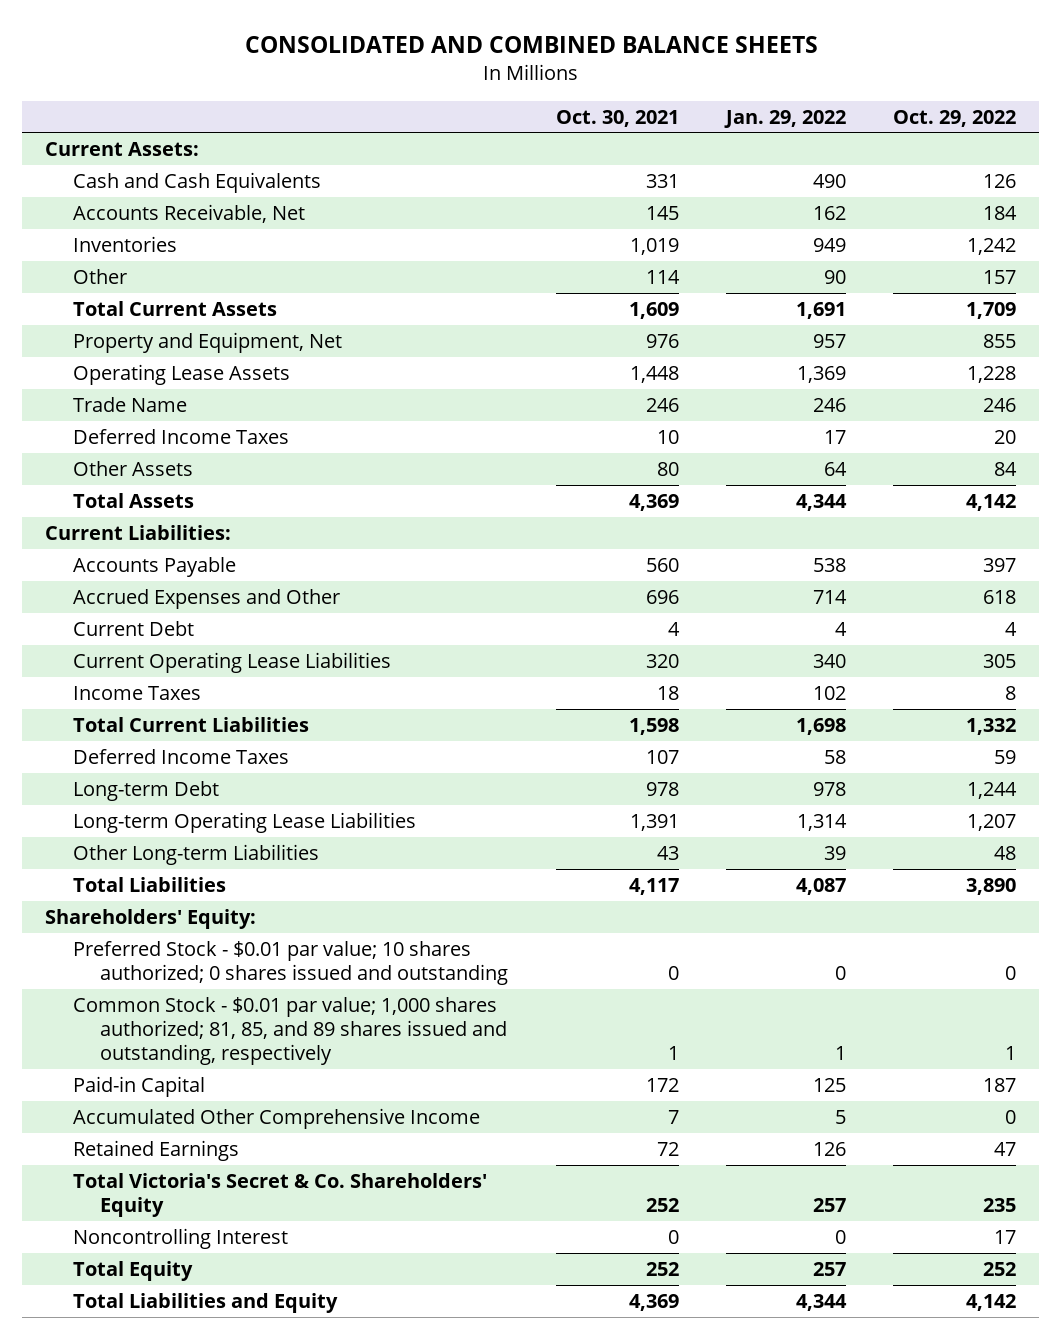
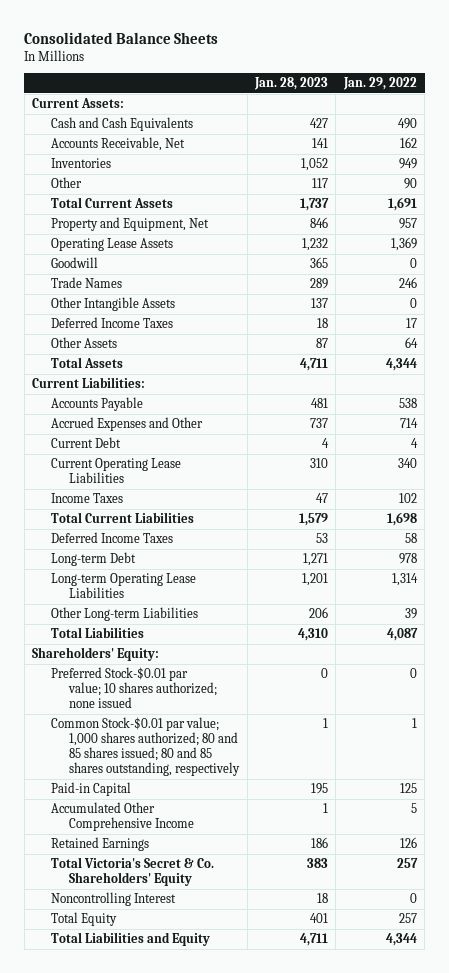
[244,36,818,54] CONSOLIDATED AND COMBINED BALANCE SHEETS -> [24,31,219,44] Consolidated Balance Sheets
[555,109,679,127] Oct. 30, 2021 -> none
[892,109,1016,127] Oct. 29, 2022 -> none
none -> [254,77,329,91] Jan. 28, 2023
none -> [50,257,98,269] Goodwill
[72,397,187,413] Trade Name -> [50,277,122,289] Trade Names
none -> [50,297,175,312] Other Intangible Assets
[72,941,509,986] Preferred Stock - $0.01 par value; 10 shares authorized; 0 shares issued and outstanding -> [50,667,218,709] Preferred Stock-$0.01 par value; 10 shares authorized; none issued
[72,997,508,1066] Common Stock - $0.01 par value; 1,000 shares authorized; 81, 85, and 89 shares issued and outstanding, respectively -> [50,717,241,777] Common Stock-$0.01 par value; 1,000 shares authorized; 80 and 85 shares issued; 80 and 85 shares outstanding, respectively

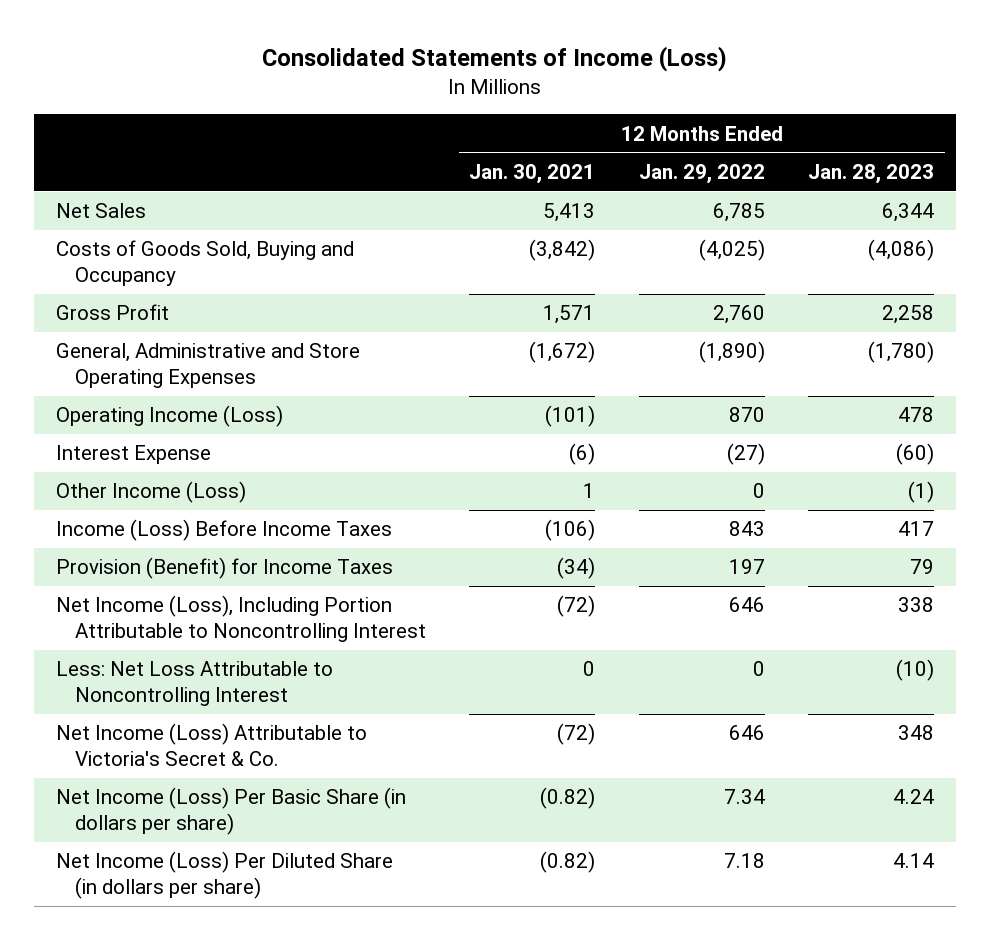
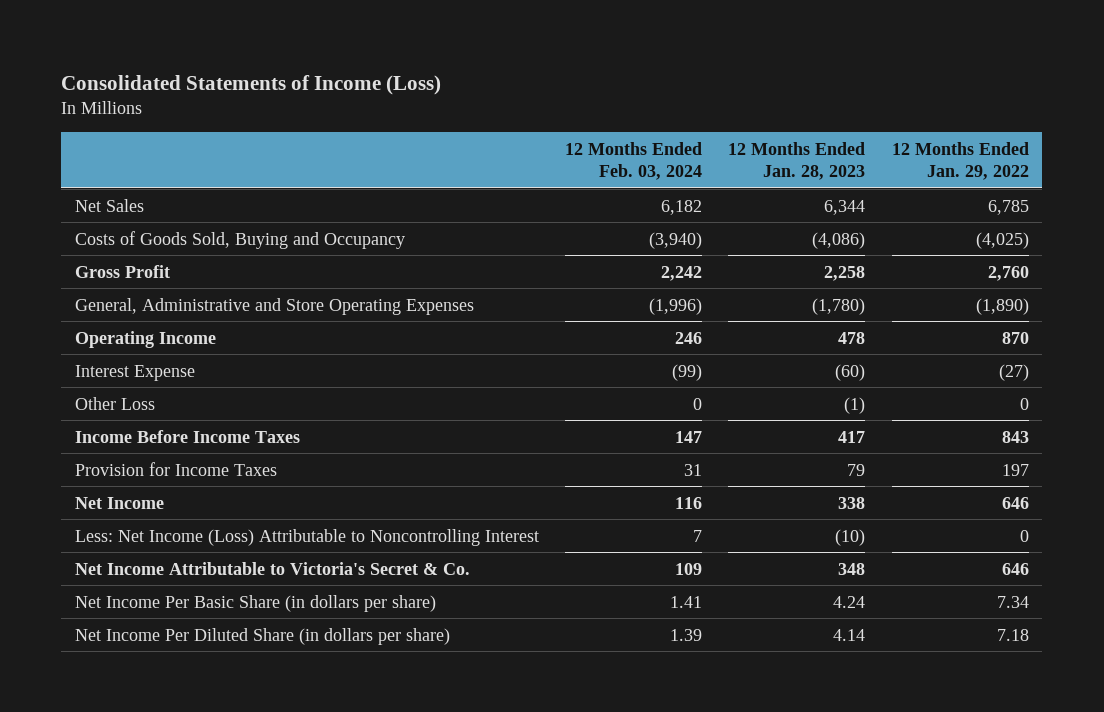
[469,163,596,184] Jan. 30, 2021 -> none
none -> [565,141,703,180] 12 Months Ended Feb. 03, 2024
[56,405,284,428] Operating Income (Loss) -> [74,330,216,348] Operating Income
[56,481,247,504] Other Income (Loss) -> [74,396,155,410] Other Loss
[56,519,393,542] Income (Loss) Before Income Taxes -> [74,429,300,443] Income Before Income Taxes
[56,557,394,580] Provision (Benefit) for Income Taxes -> [74,461,277,476] Provision for Income Taxes
[56,595,426,643] Net Income (Loss), Including Portion Attributable to Noncontrolling Interest -> [74,496,164,509] Net Income
[56,661,334,707] Less: Net Loss Attributable to Noncontrolling Interest -> [74,528,539,546] Less: Net Income (Loss) Attributable to Noncontrolling Interest
[56,723,368,767] Net Income (Loss) Attributable to Victoria's Secret & Co. -> [74,561,470,575] Net Income Attributable to Victoria's Secret & Co.
[56,787,407,836] Net Income (Loss) Per Basic Share (in dollars per share) -> [74,594,436,612] Net Income Per Basic Share (in dollars per share)
[56,851,394,900] Net Income (Loss) Per Diluted Share (in dollars per share) -> [74,627,450,645] Net Income Per Diluted Share (in dollars per share)

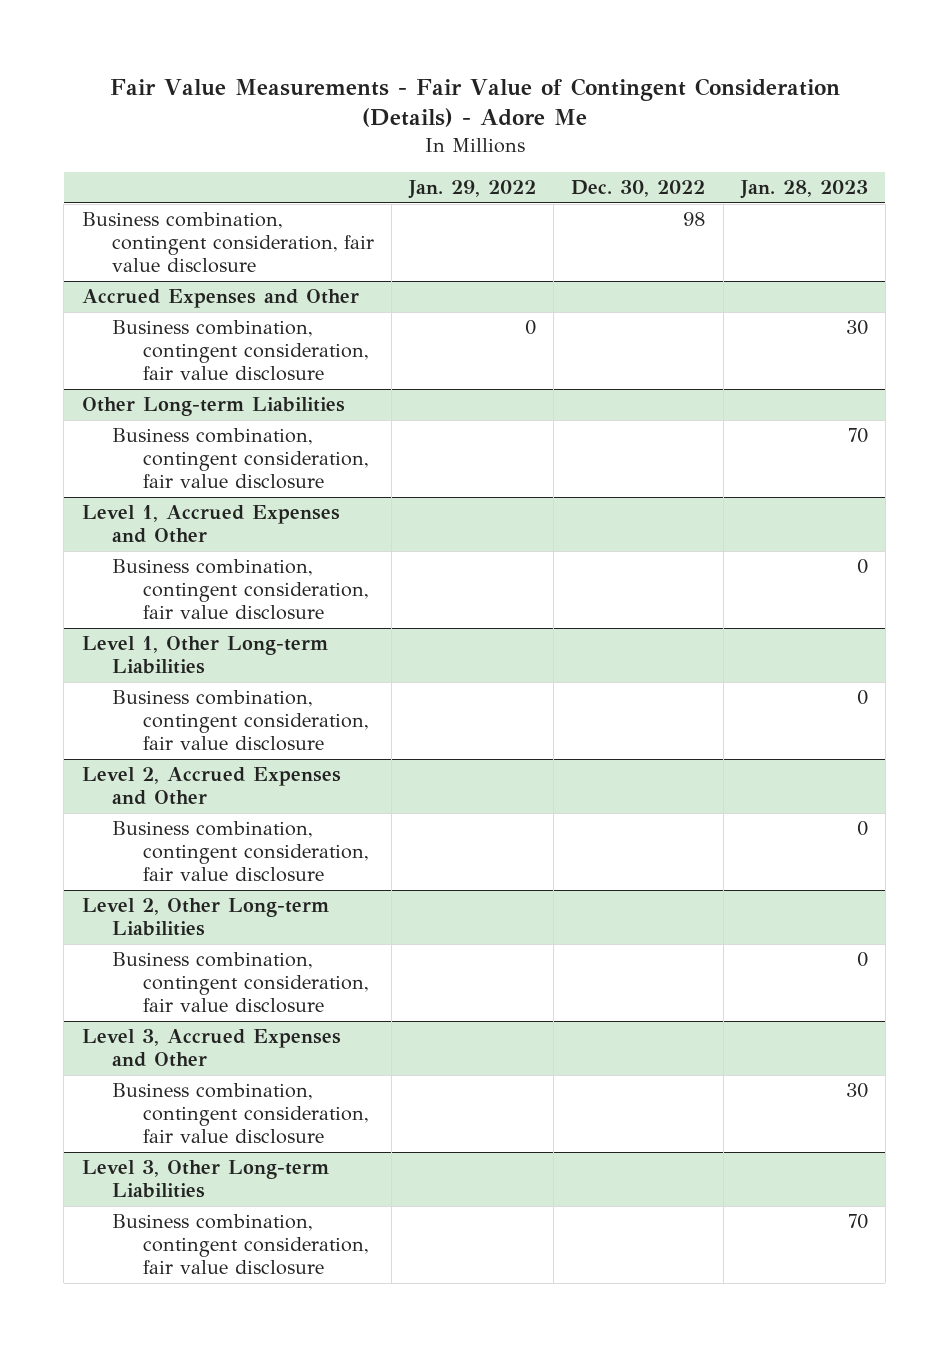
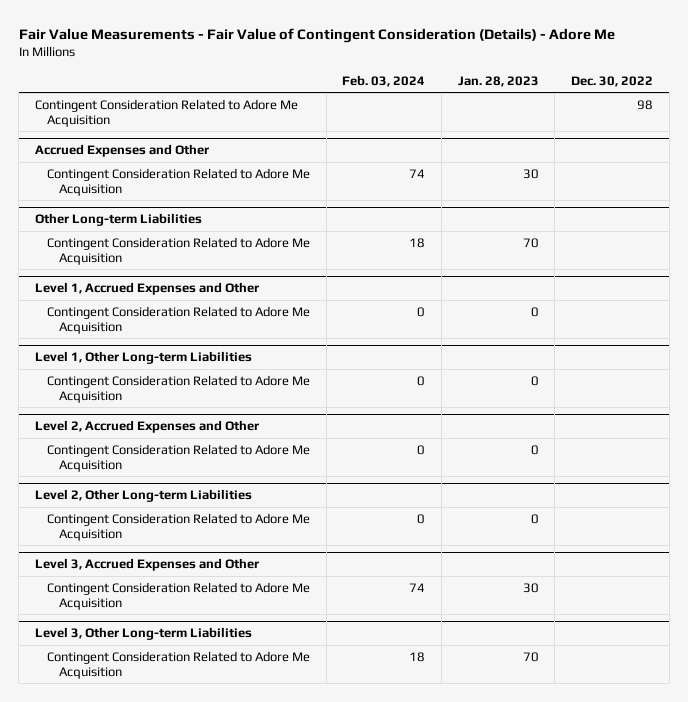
[408,180,537,200] Jan. 29, 2022 -> none
none -> [342,74,426,87] Feb. 03, 2024
[81,212,375,274] Business combination, contingent consideration, fair value disclosure -> [35,98,299,127] Contingent Consideration Related to Adore Me Acquisition
[112,320,369,382] Business combination, contingent consideration, fair value disclosure -> [46,167,310,196] Contingent Consideration Related to Adore Me Acquisition
[112,428,369,490] Business combination, contingent consideration, fair value disclosure -> [46,236,310,265] Contingent Consideration Related to Adore Me Acquisition
[112,559,369,621] Business combination, contingent consideration, fair value disclosure -> [46,305,310,334] Contingent Consideration Related to Adore Me Acquisition
[112,690,369,752] Business combination, contingent consideration, fair value disclosure -> [46,374,310,403] Contingent Consideration Related to Adore Me Acquisition
[112,821,369,883] Business combination, contingent consideration, fair value disclosure -> [46,443,310,472] Contingent Consideration Related to Adore Me Acquisition
[112,952,369,1014] Business combination, contingent consideration, fair value disclosure -> [46,512,310,541] Contingent Consideration Related to Adore Me Acquisition
[112,1083,369,1145] Business combination, contingent consideration, fair value disclosure -> [46,581,310,610] Contingent Consideration Related to Adore Me Acquisition
[112,1214,369,1276] Business combination, contingent consideration, fair value disclosure -> [46,650,310,679] Contingent Consideration Related to Adore Me Acquisition

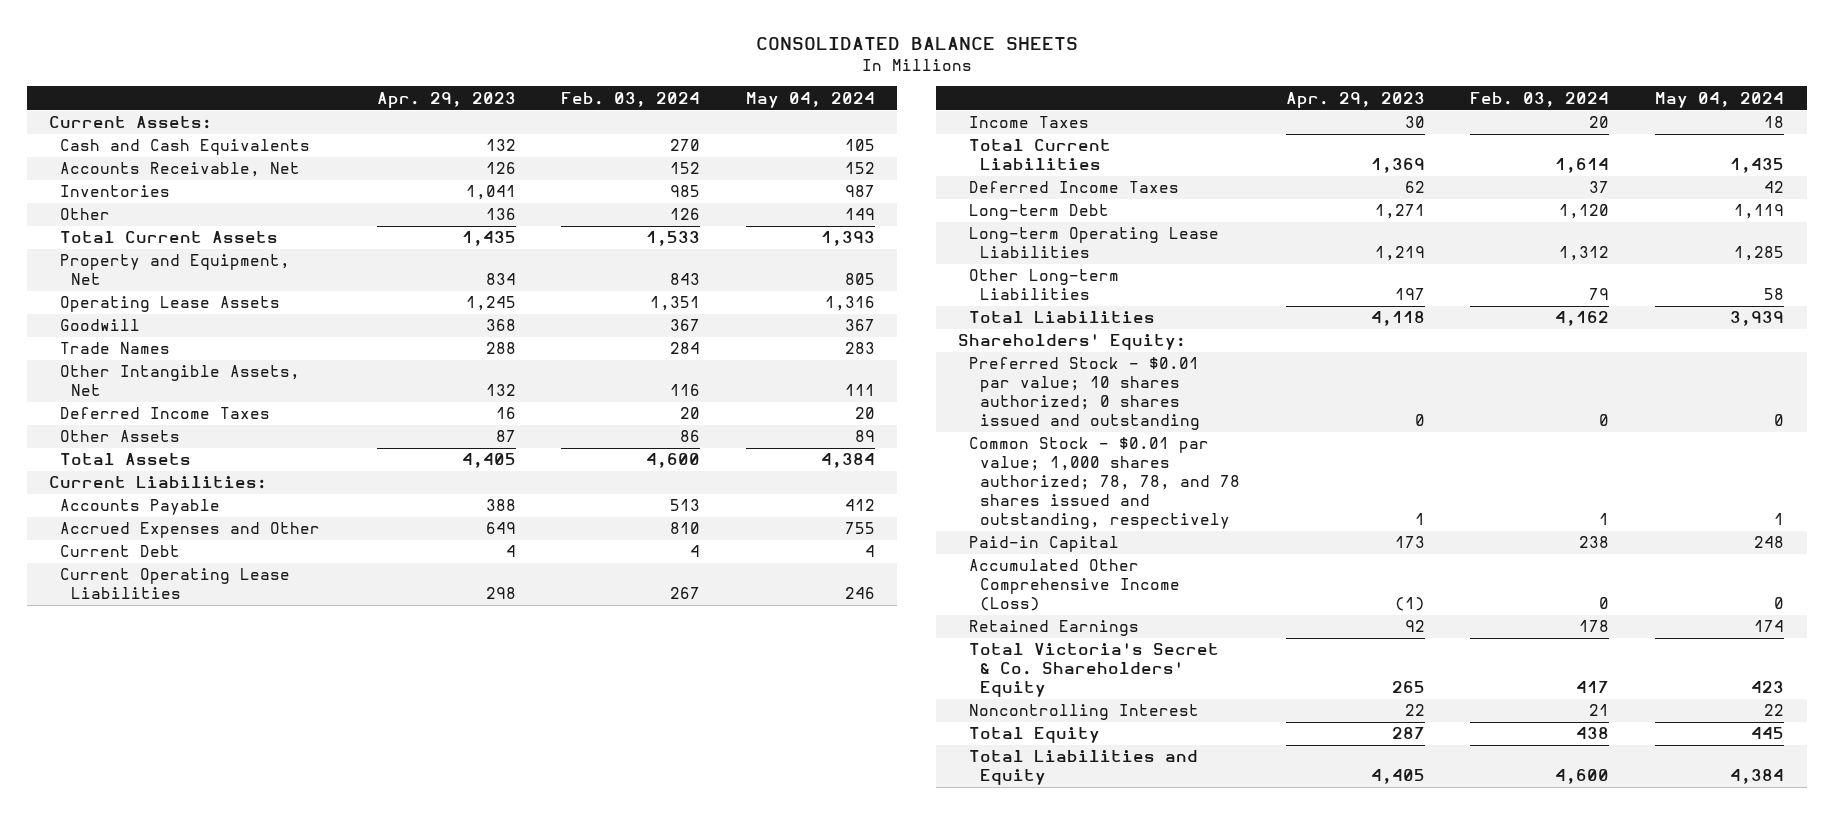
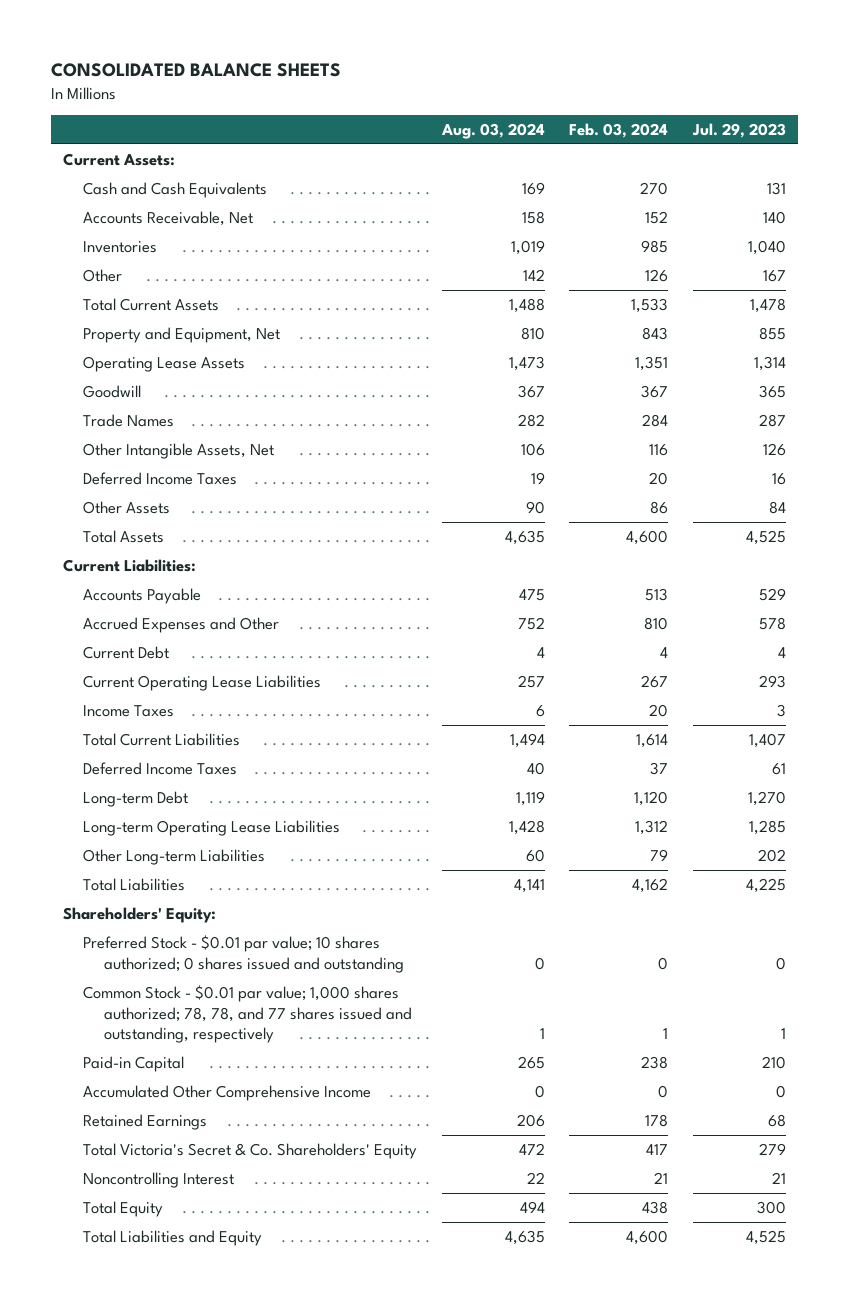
[376,91,516,108] Apr. 29, 2023 -> none
[745,91,875,108] May 04, 2024 -> none
none -> [440,122,545,139] Aug. 03, 2024
none -> [691,122,786,138] Jul. 29, 2023
[969,437,1240,529] Common Stock - $0.01 par value; 1,000 shares authorized; 78, 78, and 78 shares issued and outstanding, respectively -> [83,984,413,1044] Common Stock - $0.01 par value; 1,000 shares authorized; 78, 78, and 77 shares issued and outstanding, respectively
[969,559,1180,612] Accumulated Other Comprehensive Income (Loss) -> [83,1084,372,1101] Accumulated Other Comprehensive Income

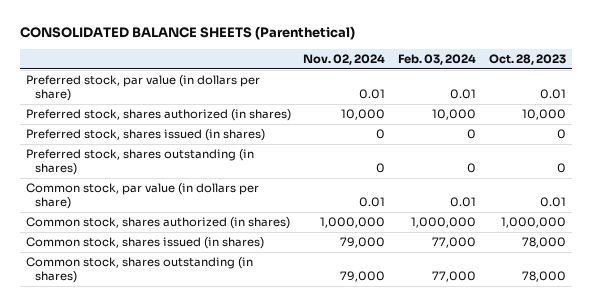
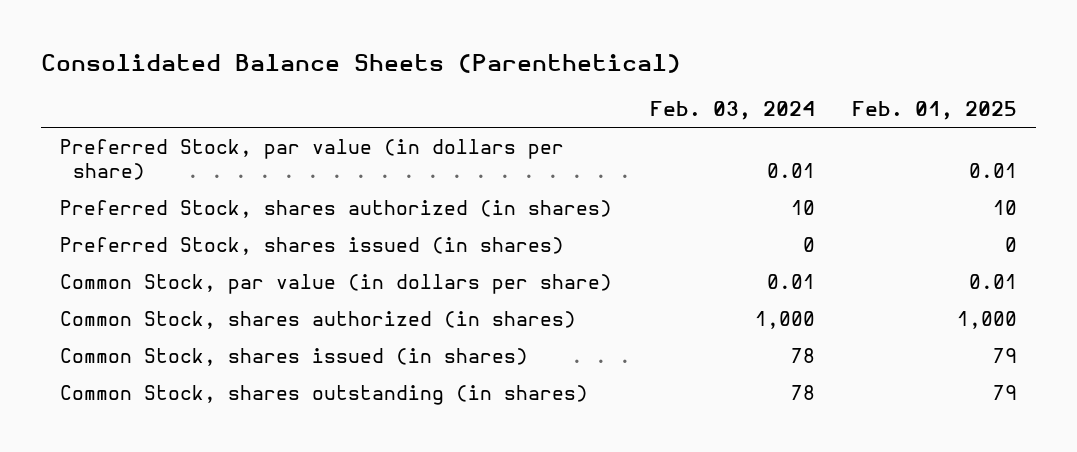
[19,26,355,41] CONSOLIDATED BALANCE SHEETS (Parenthetical) -> [40,53,681,73] Consolidated Balance Sheets (Parenthetical)
[303,54,386,66] Nov. 02, 2024 -> none
[488,54,566,66] Oct. 28, 2023 -> none
none -> [852,100,1018,120] Feb. 01, 2025
[25,149,254,175] Preferred stock, shares outstanding (in shares) -> none
[25,75,260,101] Preferred stock, par value (in dollars per share) -> [59,138,564,180] Preferred Stock, par value (in dollars per share)
[25,109,291,122] Preferred stock, shares authorized (in shares) -> [59,199,612,218] Preferred Stock, shares authorized (in shares)
[432,109,477,121] 10,000 -> [790,199,815,215] 10
[25,129,265,142] Preferred stock, shares issued (in shares) -> [59,236,564,255] Preferred Stock, shares issued (in shares)
[25,183,259,209] Common stock, par value (in dollars per share) -> [59,273,612,294] Common Stock, par value (in dollars per share)
[25,217,290,230] Common stock, shares authorized (in shares) -> [59,310,576,329] Common Stock, shares authorized (in shares)
[411,217,477,229] 1,000,000 -> [754,310,815,329] 1,000
[25,237,264,250] Common stock, shares issued (in shares) -> [59,347,528,366] Common Stock, shares issued (in shares)
[432,237,477,249] 77,000 -> [790,347,815,363] 78
[25,257,253,283] Common stock, shares outstanding (in shares) -> [59,384,588,405] Common Stock, shares outstanding (in shares)
[432,270,477,282] 77,000 -> [790,384,815,400] 78

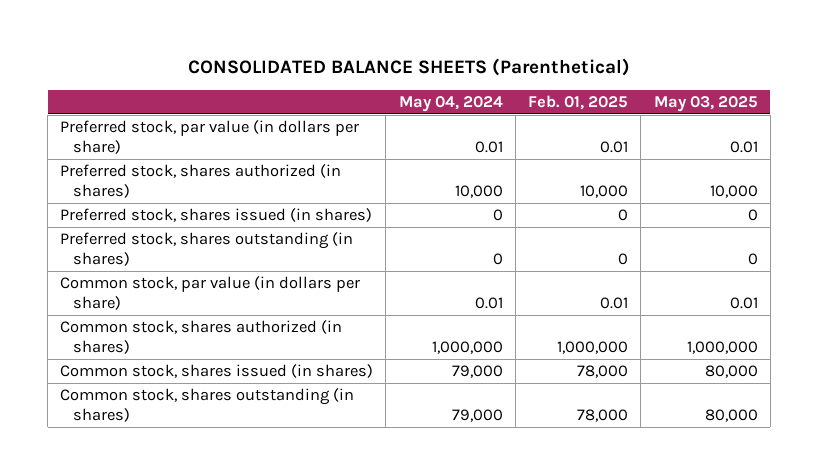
[40,53,681,73] Consolidated Balance Sheets (Parenthetical) -> [187,58,630,77] CONSOLIDATED BALANCE SHEETS (Parenthetical)
[649,100,815,120] Feb. 03, 2024 -> none
none -> [398,96,503,113] May 04, 2024
none -> [653,96,758,113] May 03, 2025
[59,138,564,180] Preferred Stock, par value (in dollars per share) -> [60,120,360,155] Preferred stock, par value (in dollars per share)
[59,199,612,218] Preferred Stock, shares authorized (in shares) -> [60,164,342,199] Preferred stock, shares authorized (in shares)
[993,199,1018,215] 10 -> [580,185,629,199] 10,000
[59,236,564,255] Preferred Stock, shares issued (in shares) -> [60,208,373,223] Preferred stock, shares issued (in shares)
none -> [60,232,354,267] Preferred stock, shares outstanding (in shares)
[59,273,612,294] Common Stock, par value (in dollars per share) -> [60,276,361,311] Common stock, par value (in dollars per share)
[59,310,576,329] Common Stock, shares authorized (in shares) -> [60,320,343,355] Common stock, shares authorized (in shares)
[957,310,1018,329] 1,000 -> [557,341,629,355] 1,000,000
[59,347,528,366] Common Stock, shares issued (in shares) -> [60,364,374,379] Common stock, shares issued (in shares)
[993,347,1018,363] 79 -> [577,365,629,379] 78,000
[59,384,588,405] Common Stock, shares outstanding (in shares) -> [60,388,355,423] Common stock, shares outstanding (in shares)
[993,384,1018,400] 79 -> [577,409,629,423] 78,000

